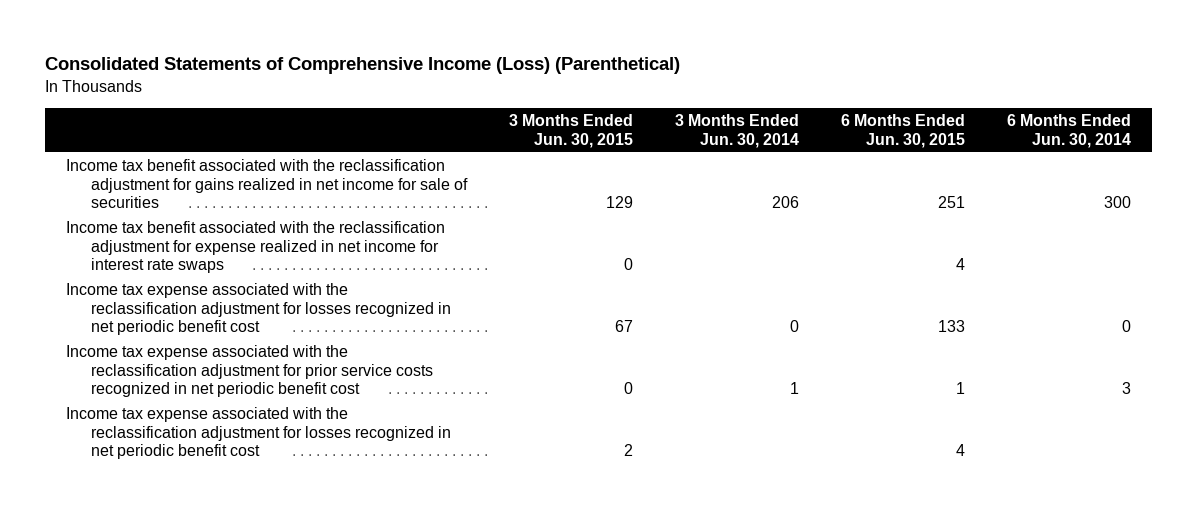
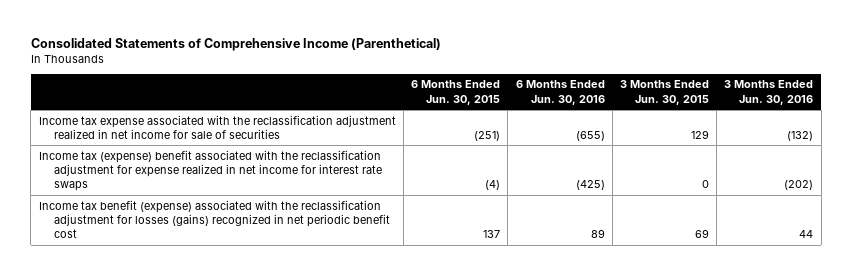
[45,57,681,75] Consolidated Statements of Comprehensive Income (Loss) (Parenthetical) -> [30,37,441,51] Consolidated Statements of Comprehensive Income (Parenthetical)
[674,114,799,148] 3 Months Ended Jun. 30, 2014 -> none
[1007,114,1132,148] 6 Months Ended Jun. 30, 2014 -> none
none -> [515,80,605,105] 6 Months Ended Jun. 30, 2016
none -> [724,80,814,105] 3 Months Ended Jun. 30, 2016
[66,282,451,336] Income tax expense associated with the reclassification adjustment for losses recognized in net periodic benefit cost -> none
[66,344,433,398] Income tax expense associated with the reclassification adjustment for prior service costs recognized in net periodic benefit cost -> none
[66,158,468,209] Income tax benefit associated with the reclassification adjustment for gains realized in net income for sale of securities -> [38,114,396,139] Income tax expense associated with the reclassification adjustment realized in net income for sale of securities
[937,196,965,209] 251 -> [474,130,501,141] (251)
[66,220,446,274] Income tax benefit associated with the reclassification adjustment for expense realized in net income for interest rate swaps -> [38,149,382,192] Income tax (expense) benefit associated with the reclassification adjustment for expense realized in net income for interest rate swaps
[955,258,965,271] 4 -> [485,180,501,191] (4)
[66,406,451,460] Income tax expense associated with the reclassification adjustment for losses recognized in net periodic benefit cost -> [38,199,390,239] Income tax benefit (expense) associated with the reclassification adjustment for losses (gains) recognized in net periodic benefit cost
[623,444,633,457] 2 -> [694,229,709,239] 69
[955,444,965,457] 4 -> [483,230,501,239] 137

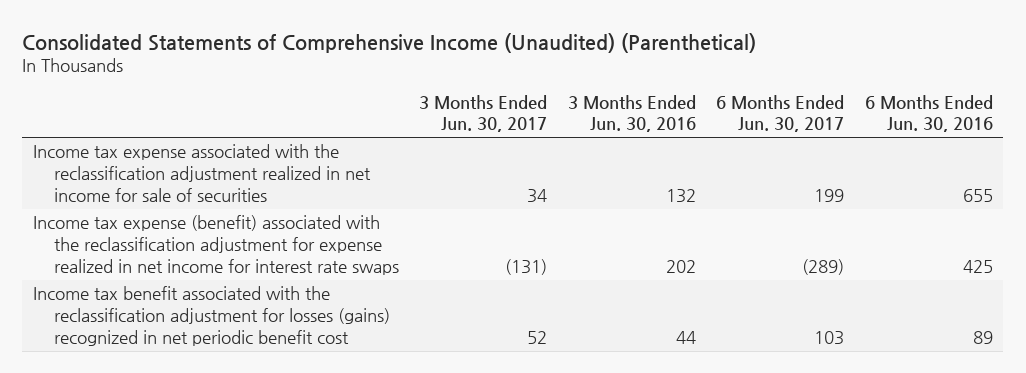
[30,37,441,51] Consolidated Statements of Comprehensive Income (Parenthetical) -> [22,32,757,53] Consolidated Statements of Comprehensive Income (Unaudited) (Parenthetical)
[411,80,501,105] 6 Months Ended Jun. 30, 2015 -> none
[619,80,709,105] 3 Months Ended Jun. 30, 2015 -> none
none -> [419,94,548,133] 3 Months Ended Jun. 30, 2017
none -> [716,94,845,133] 6 Months Ended Jun. 30, 2017
[575,130,605,141] (655) -> [962,188,993,202] 655
[787,130,814,141] (132) -> [665,188,696,203] 132
[38,149,382,192] Income tax (expense) benefit associated with the reclassification adjustment for expense realized in net income for interest rate swaps -> [32,215,399,275] Income tax expense (benefit) associated with the reclassification adjustment for expense realized in net income for interest rate swaps
[575,180,605,191] (425) -> [962,259,993,273] 425
[784,180,814,191] (202) -> [665,259,696,273] 202
[38,199,390,239] Income tax benefit (expense) associated with the reclassification adjustment for losses (gains) recognized in net periodic benefit cost -> [32,286,390,346] Income tax benefit associated with the reclassification adjustment for losses (gains) recognized in net periodic benefit cost

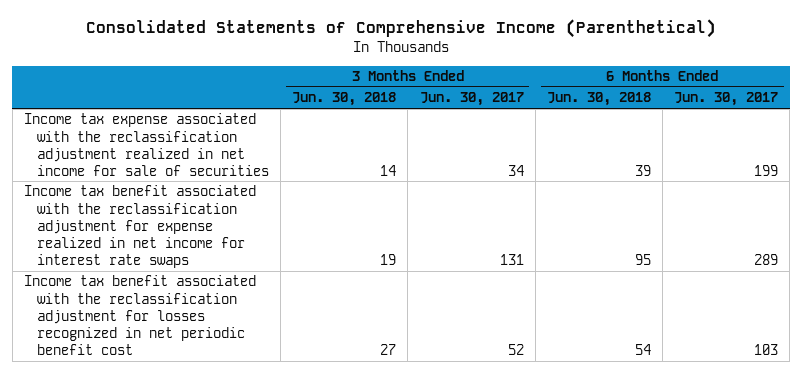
[22,32,757,53] Consolidated Statements of Comprehensive Income (Unaudited) (Parenthetical) -> [85,19,716,39] Consolidated Statements of Comprehensive Income (Parenthetical)
[567,94,696,133] 3 Months Ended Jun. 30, 2016 -> none
[864,94,993,133] 6 Months Ended Jun. 30, 2016 -> none
none -> [292,92,397,107] Jun. 30, 2018
none -> [546,92,651,107] Jun. 30, 2018
[32,215,399,275] Income tax expense (benefit) associated with the reclassification adjustment for expense realized in net income for interest rate swaps -> [23,185,256,268] Income tax benefit associated with the reclassification adjustment for expense realized in net income for interest rate swaps
[505,258,548,275] (131) -> [499,253,524,265] 131
[802,258,845,275] (289) -> [753,253,778,265] 289
[32,286,390,346] Income tax benefit associated with the reclassification adjustment for losses (gains) recognized in net periodic benefit cost -> [23,275,256,355] Income tax benefit associated with the reclassification adjustment for losses recognized in net periodic benefit cost

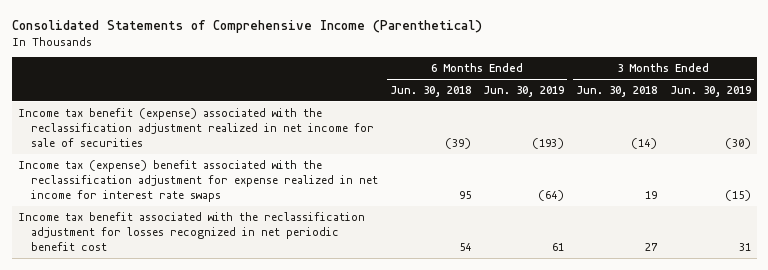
[419,92,524,107] Jun. 30, 2017 -> none
[673,92,778,107] Jun. 30, 2017 -> none
none -> [483,86,565,98] Jun. 30, 2019
none -> [669,86,751,98] Jun. 30, 2019
[23,113,270,176] Income tax expense associated with the reclassification adjustment realized in net income for sale of securities -> [17,107,374,148] Income tax benefit (expense) associated with the reclassification adjustment realized in net income for sale of securities
[380,164,397,176] 14 -> [631,138,658,150] (14)
[634,164,651,176] 39 -> [444,138,471,150] (39)
[23,185,256,268] Income tax benefit associated with the reclassification adjustment for expense realized in net income for interest rate swaps -> [17,159,378,203] Income tax (expense) benefit associated with the reclassification adjustment for expense realized in net income for interest rate swaps

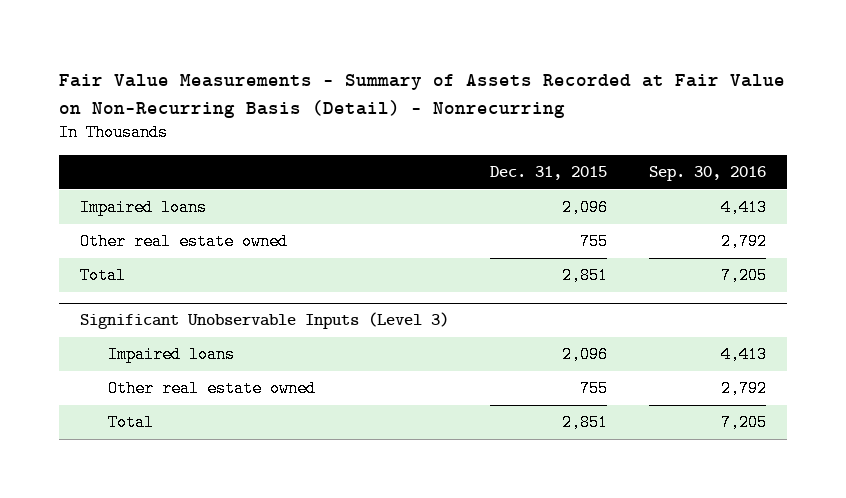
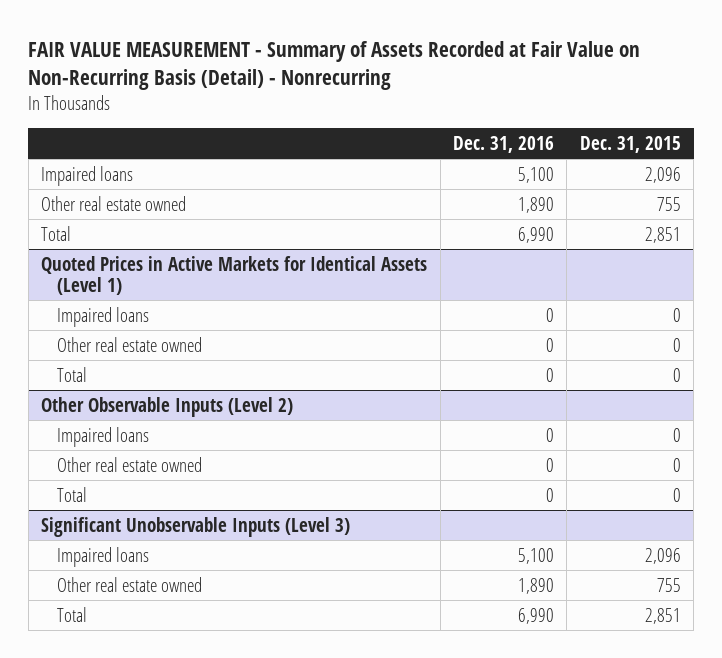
[59,74,786,118] Fair Value Measurements - Summary of Assets Recorded at Fair Value on Non-Recurring Basis (Detail) - Nonrecurring -> [28,40,641,91] FAIR VALUE MEASUREMENT - Summary of Assets Recorded at Fair Value on Non-Recurring Basis (Detail) - Nonrecurring
[648,166,766,182] Sep. 30, 2016 -> none
none -> [452,135,554,153] Dec. 31, 2016
none -> [41,255,428,295] Quoted Prices in Active Markets for Identical Assets (Level 1)
none -> [56,306,149,327] Impaired loans
none -> [56,336,202,352] Other real estate owned
none -> [56,366,87,382] Total
none -> [41,396,294,417] Other Observable Inputs (Level 2)
none -> [56,426,149,447] Impaired loans
none -> [56,456,202,472] Other real estate owned
none -> [56,486,87,502] Total

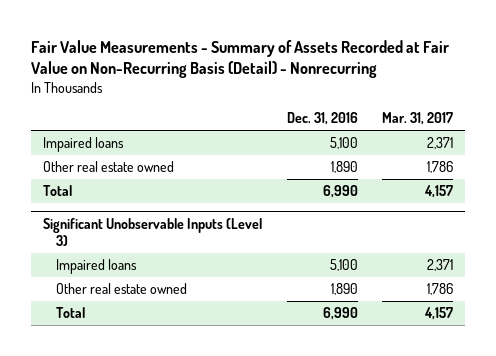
[28,40,641,91] FAIR VALUE MEASUREMENT - Summary of Assets Recorded at Fair Value on Non-Recurring Basis (Detail) - Nonrecurring -> [31,39,450,79] Fair Value Measurements - Summary of Assets Recorded at Fair Value on Non-Recurring Basis (Detail) - Nonrecurring
[579,135,681,153] Dec. 31, 2015 -> none
none -> [381,112,453,126] Mar. 31, 2017
[41,255,428,295] Quoted Prices in Active Markets for Identical Assets (Level 1) -> none
[56,306,149,327] Impaired loans -> none
[56,336,202,352] Other real estate owned -> none
[56,366,87,382] Total -> none
[41,396,294,417] Other Observable Inputs (Level 2) -> none
[56,426,149,447] Impaired loans -> none
[56,456,202,472] Other real estate owned -> none
[56,486,87,502] Total -> none

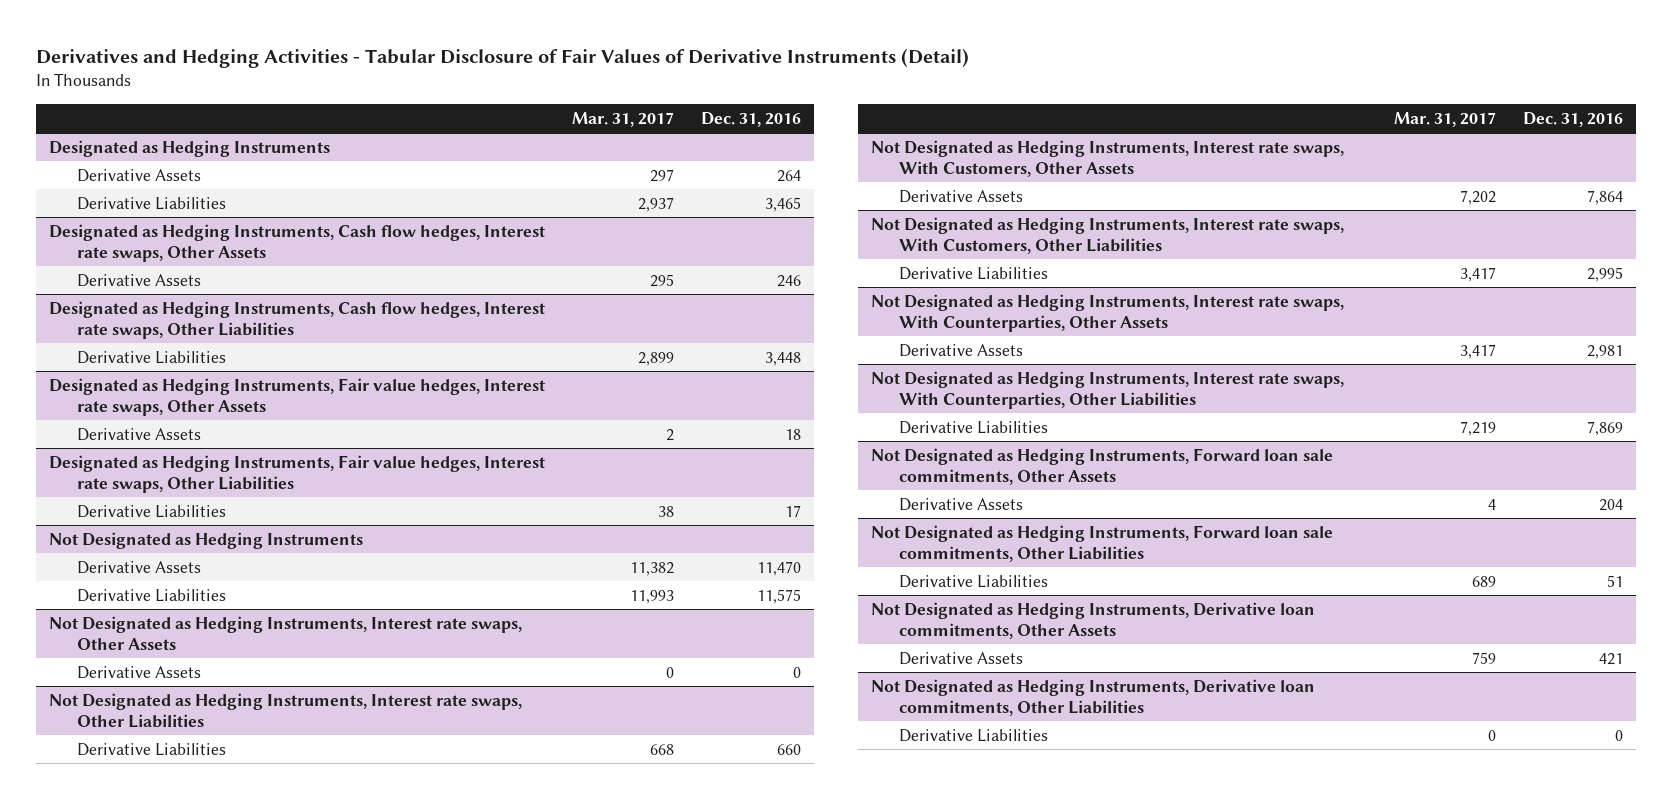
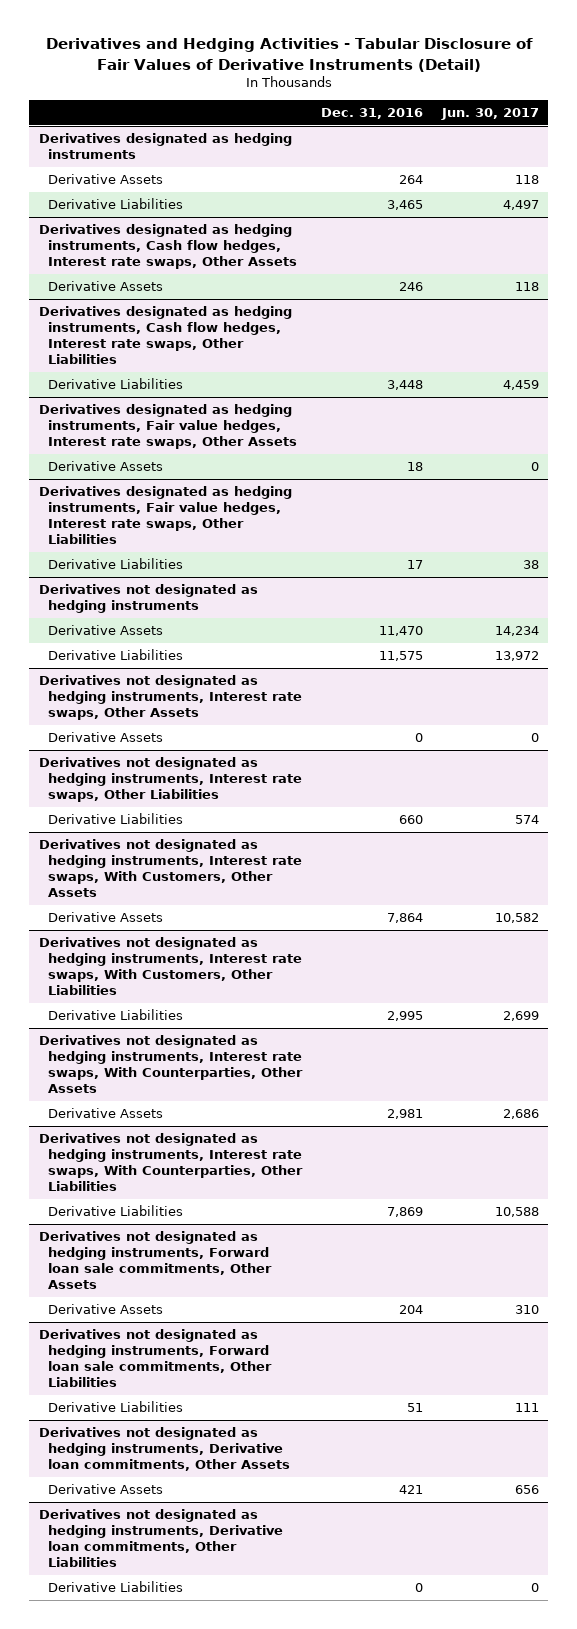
[571,111,674,127] Mar. 31, 2017 -> none
none -> [440,108,539,121] Jun. 30, 2017
[49,139,331,157] Designated as Hedging Instruments -> [38,133,292,160] Derivatives designated as hedging instruments
[49,223,546,262] Designated as Hedging Instruments, Cash flow hedges, Interest rate swaps, Other Assets -> [38,224,298,269] Derivatives designated as hedging instruments, Cash flow hedges, Interest rate swaps, Other Assets
[49,300,546,339] Designated as Hedging Instruments, Cash flow hedges, Interest rate swaps, Other Liabilities -> [38,306,292,364] Derivatives designated as hedging instruments, Cash flow hedges, Interest rate swaps, Other Liabilities
[49,377,546,416] Designated as Hedging Instruments, Fair value hedges, Interest rate swaps, Other Assets -> [38,404,298,449] Derivatives designated as hedging instruments, Fair value hedges, Interest rate swaps, Other Assets
[49,454,546,493] Designated as Hedging Instruments, Fair value hedges, Interest rate swaps, Other Liabilities -> [38,486,292,544] Derivatives designated as hedging instruments, Fair value hedges, Interest rate swaps, Other Liabilities
[49,531,364,549] Not Designated as Hedging Instruments -> [38,584,258,614] Derivatives not designated as hedging instruments
[49,615,523,650] Not Designated as Hedging Instruments, Interest rate swaps, Other Assets -> [38,675,303,720] Derivatives not designated as hedging instruments, Interest rate swaps, Other Assets
[49,692,523,728] Not Designated as Hedging Instruments, Interest rate swaps, Other Liabilities -> [38,757,303,802] Derivatives not designated as hedging instruments, Interest rate swaps, Other Liabilities
[871,139,1345,177] Not Designated as Hedging Instruments, Interest rate swaps, With Customers, Other Assets -> [38,839,303,897] Derivatives not designated as hedging instruments, Interest rate swaps, With Customers, Other Assets
[871,216,1345,254] Not Designated as Hedging Instruments, Interest rate swaps, With Customers, Other Liabilities -> [38,937,303,995] Derivatives not designated as hedging instruments, Interest rate swaps, With Customers, Other Liabilities
[871,293,1345,332] Not Designated as Hedging Instruments, Interest rate swaps, With Counterparties, Other Assets -> [38,1035,304,1093] Derivatives not designated as hedging instruments, Interest rate swaps, With Counterparties, Other Assets
[871,370,1345,409] Not Designated as Hedging Instruments, Interest rate swaps, With Counterparties, Other Liabilities -> [38,1133,304,1191] Derivatives not designated as hedging instruments, Interest rate swaps, With Counterparties, Other Liabilities
[871,447,1334,485] Not Designated as Hedging Instruments, Forward loan sale commitments, Other Assets -> [38,1231,273,1289] Derivatives not designated as hedging instruments, Forward loan sale commitments, Other Assets
[871,524,1334,562] Not Designated as Hedging Instruments, Forward loan sale commitments, Other Liabilities -> [38,1329,273,1387] Derivatives not designated as hedging instruments, Forward loan sale commitments, Other Liabilities
[871,601,1316,639] Not Designated as Hedging Instruments, Derivative loan commitments, Other Assets -> [38,1427,291,1471] Derivatives not designated as hedging instruments, Derivative loan commitments, Other Assets
[871,678,1316,716] Not Designated as Hedging Instruments, Derivative loan commitments, Other Liabilities -> [38,1509,284,1567] Derivatives not designated as hedging instruments, Derivative loan commitments, Other Liabilities

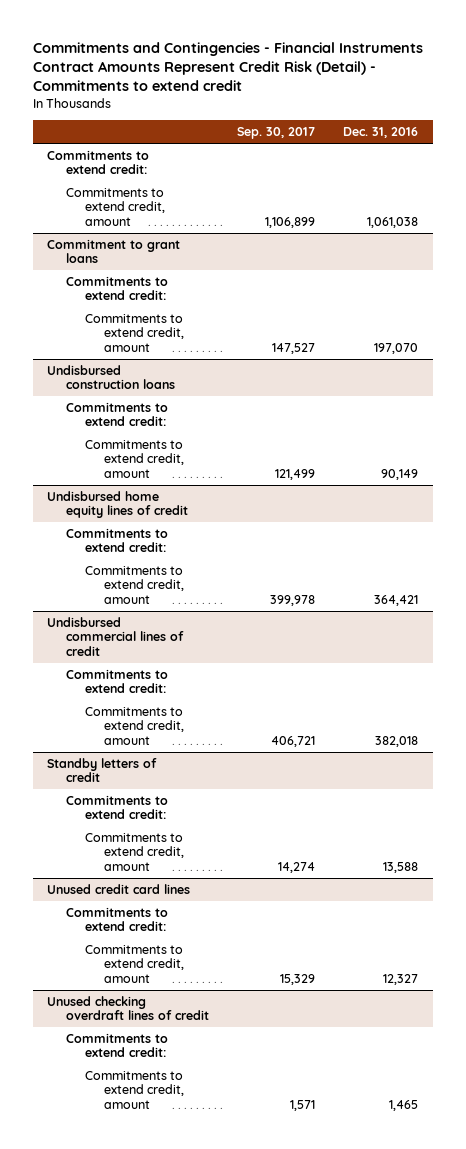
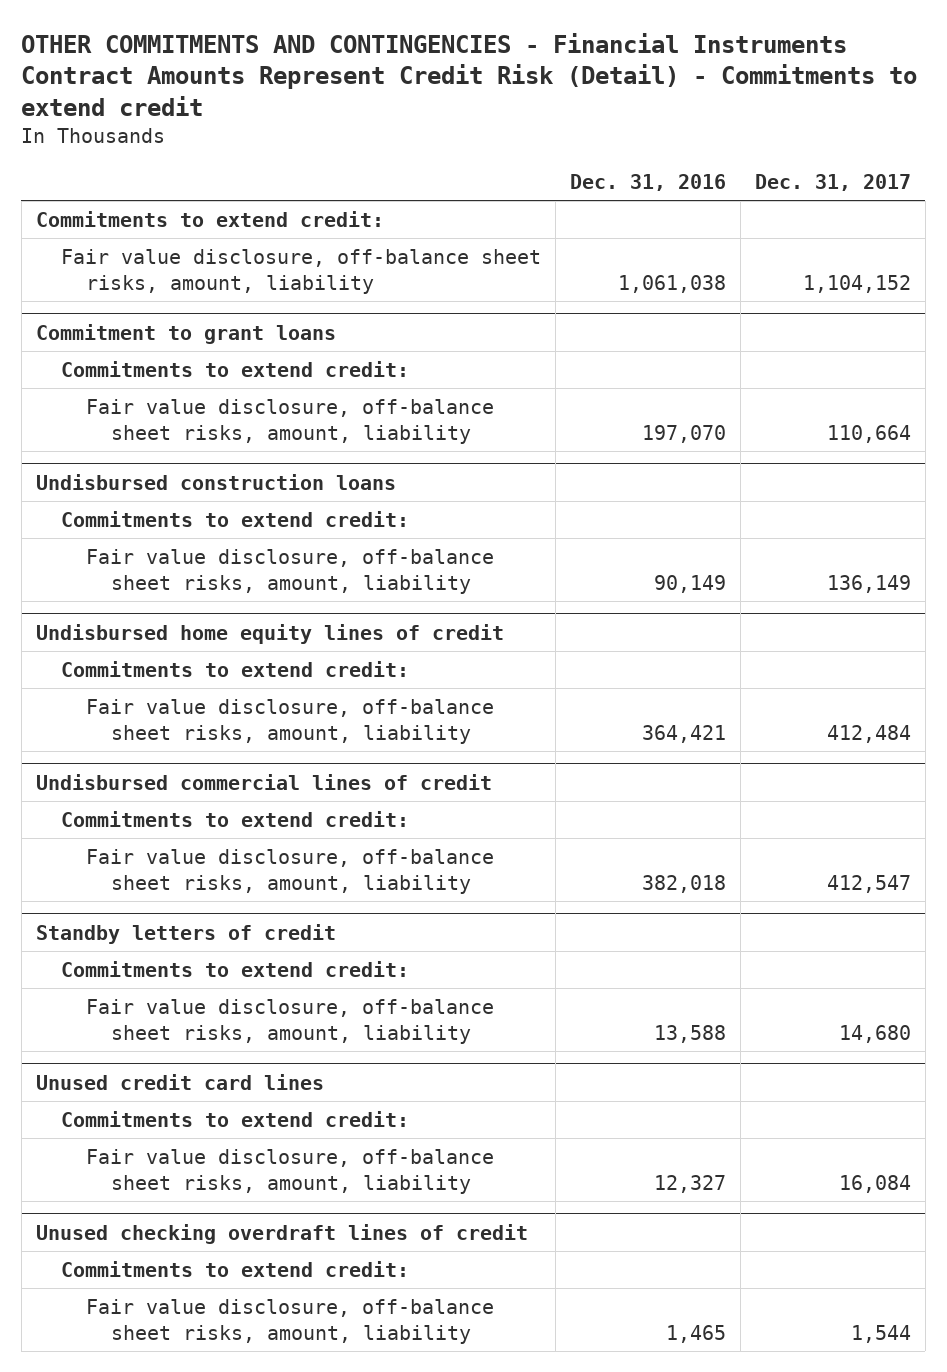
[33,41,424,92] Commitments and Contingencies - Financial Instruments Contract Amounts Represent Credit Risk (Detail) - Commitments to extend credit -> [21,32,918,116] OTHER COMMITMENTS AND CONTINGENCIES - Financial Instruments Contract Amounts Represent Credit Risk (Detail) - Commitments to extend credit
[237,127,316,140] Sep. 30, 2017 -> none
none -> [754,174,911,192] Dec. 31, 2017
[66,187,166,226] Commitments to extend credit, amount -> [60,248,541,294] Fair value disclosure, off-balance sheet risks, amount, liability
[85,313,185,352] Commitments to extend credit, amount -> [85,398,494,444] Fair value disclosure, off-balance sheet risks, amount, liability
[85,439,185,478] Commitments to extend credit, amount -> [85,548,494,594] Fair value disclosure, off-balance sheet risks, amount, liability
[85,565,185,604] Commitments to extend credit, amount -> [85,698,494,744] Fair value disclosure, off-balance sheet risks, amount, liability
[85,706,185,745] Commitments to extend credit, amount -> [85,848,494,894] Fair value disclosure, off-balance sheet risks, amount, liability
[85,832,185,871] Commitments to extend credit, amount -> [85,998,494,1044] Fair value disclosure, off-balance sheet risks, amount, liability
[85,944,185,983] Commitments to extend credit, amount -> [85,1148,494,1194] Fair value disclosure, off-balance sheet risks, amount, liability
[85,1070,185,1109] Commitments to extend credit, amount -> [85,1298,494,1344] Fair value disclosure, off-balance sheet risks, amount, liability

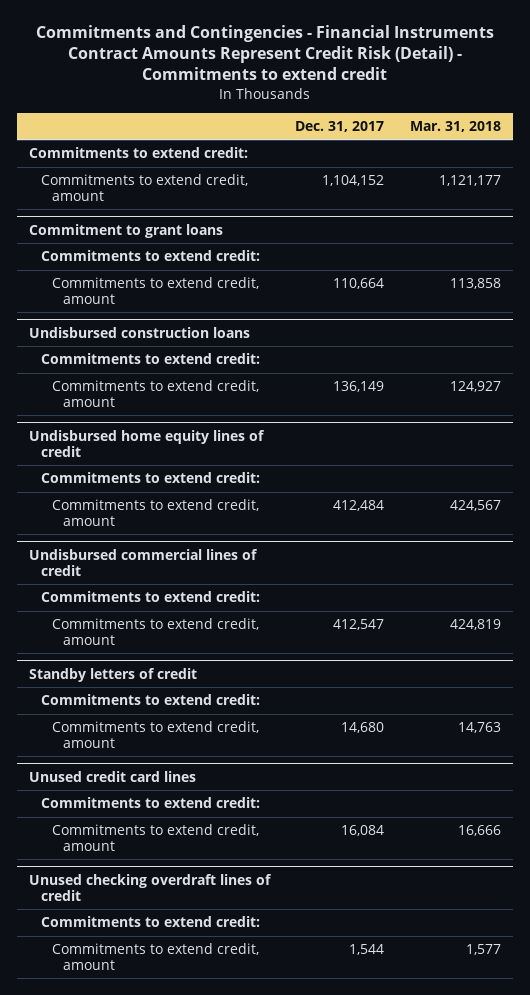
[21,32,918,116] OTHER COMMITMENTS AND CONTINGENCIES - Financial Instruments Contract Amounts Represent Credit Risk (Detail) - Commitments to extend credit -> [35,25,494,81] Commitments and Contingencies - Financial Instruments Contract Amounts Represent Credit Risk (Detail) - Commitments to extend credit
[569,174,726,192] Dec. 31, 2016 -> none
none -> [409,120,501,132] Mar. 31, 2018
[60,248,541,294] Fair value disclosure, off-balance sheet risks, amount, liability -> [40,174,248,202] Commitments to extend credit, amount
[85,398,494,444] Fair value disclosure, off-balance sheet risks, amount, liability -> [51,277,259,305] Commitments to extend credit, amount
[85,548,494,594] Fair value disclosure, off-balance sheet risks, amount, liability -> [51,380,259,408] Commitments to extend credit, amount
[85,698,494,744] Fair value disclosure, off-balance sheet risks, amount, liability -> [51,499,259,527] Commitments to extend credit, amount
[85,848,494,894] Fair value disclosure, off-balance sheet risks, amount, liability -> [51,618,259,646] Commitments to extend credit, amount
[85,998,494,1044] Fair value disclosure, off-balance sheet risks, amount, liability -> [51,721,259,749] Commitments to extend credit, amount
[85,1148,494,1194] Fair value disclosure, off-balance sheet risks, amount, liability -> [51,824,259,852] Commitments to extend credit, amount
[85,1298,494,1344] Fair value disclosure, off-balance sheet risks, amount, liability -> [51,943,259,971] Commitments to extend credit, amount

